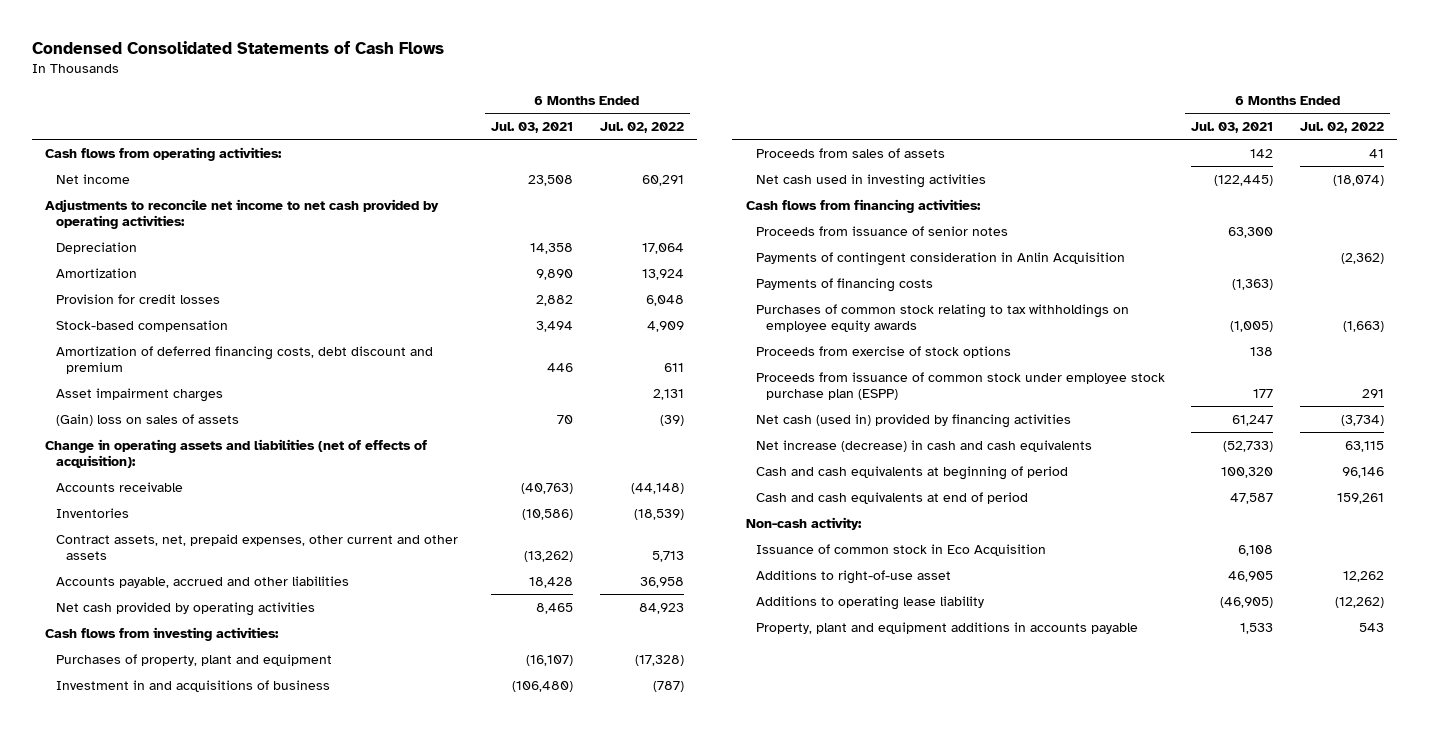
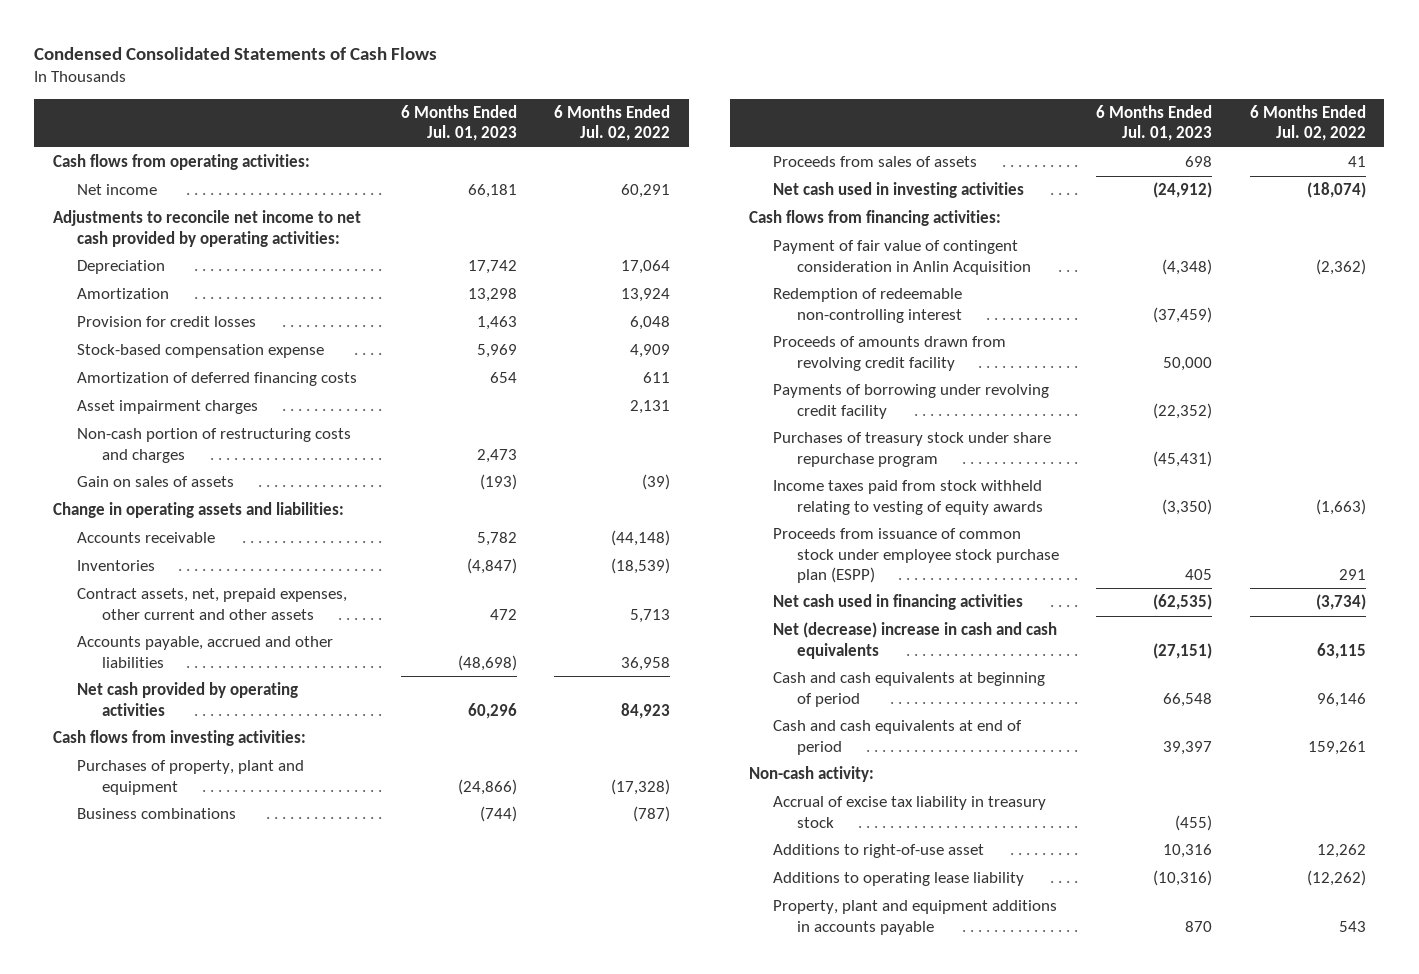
[491,122,574,134] Jul. 03, 2021 -> none
none -> [400,105,517,142] 6 Months Ended Jul. 01, 2023
[55,319,228,332] Stock-based compensation -> [77,344,325,359] Stock-based compensation expense
[55,345,433,375] Amortization of deferred financing costs, debt discount and premium -> [77,372,358,387] Amortization of deferred financing costs
none -> [77,428,352,463] Non-cash portion of restructuring costs and charges
[55,413,239,426] (Gain) loss on sales of assets -> [77,476,235,488] Gain on sales of assets
[45,438,428,469] Change in operating assets and liabilities (net of effects of acquisition): -> [53,502,345,519] Change in operating assets and liabilities:
[55,679,330,692] Investment in and acquisitions of business -> [77,808,237,820] Business combinations
[755,225,1008,236] Proceeds from issuance of senior notes -> none
[755,277,933,292] Payments of financing costs -> none
[755,345,1011,358] Proceeds from exercise of stock options -> none
[755,251,1125,266] Payments of contingent consideration in Anlin Acquisition -> [772,240,1032,275] Payment of fair value of contingent consideration in Anlin Acquisition
none -> [772,288,963,323] Redemption of redeemable non-controlling interest
none -> [772,336,1006,371] Proceeds of amounts drawn from revolving credit facility
none -> [772,384,1049,419] Payments of borrowing under revolving credit facility
none -> [772,432,1051,467] Purchases of treasury stock under share repurchase program
[755,303,1129,333] Purchases of common stock relating to tax withholdings on employee equity awards -> [772,480,1044,515] Income taxes paid from stock withheld relating to vesting of equity awards
[755,413,1071,428] Net cash (used in) provided by financing activities -> [772,594,1023,611] Net cash used in financing activities
[755,439,1092,452] Net increase (decrease) in cash and cash equivalents -> [772,622,1057,659] Net (decrease) increase in cash and cash equivalents
[755,543,1046,556] Issuance of common stock in Eco Acquisition -> none
none -> [772,796,1046,828] Accrual of excise tax liability in treasury stock

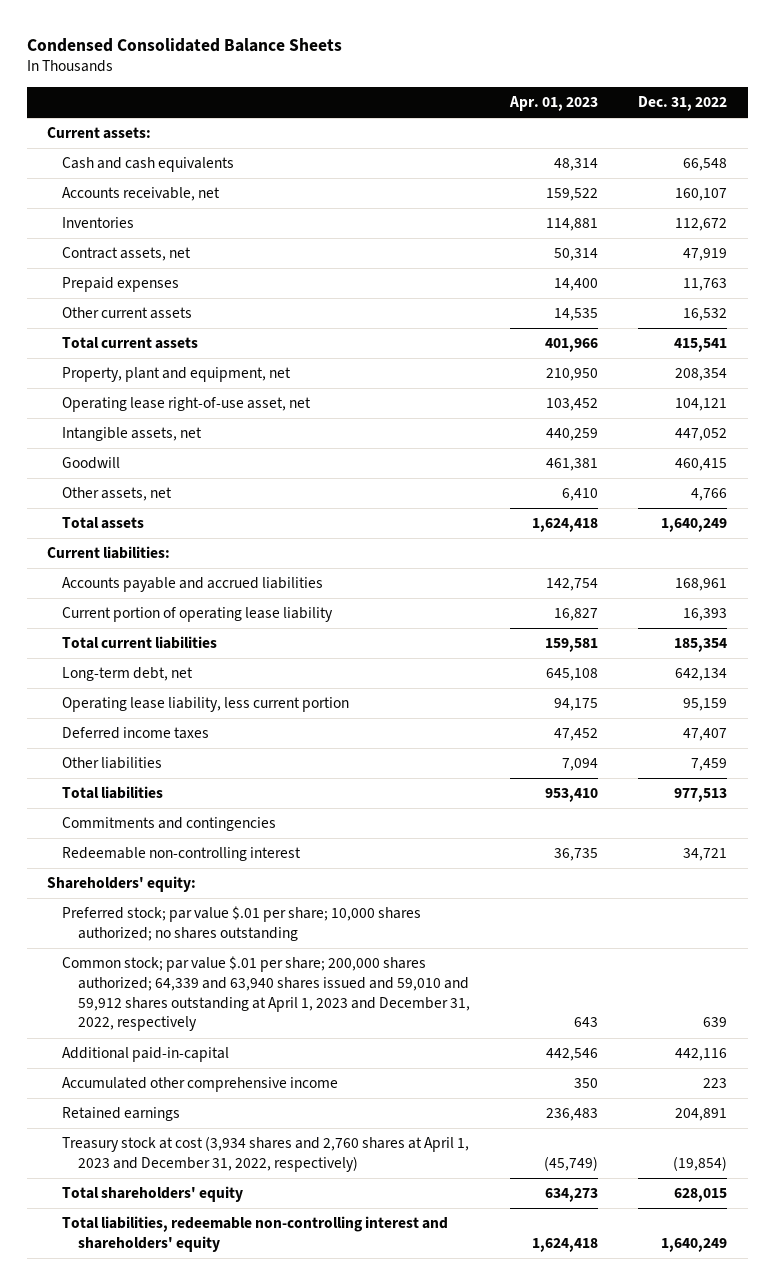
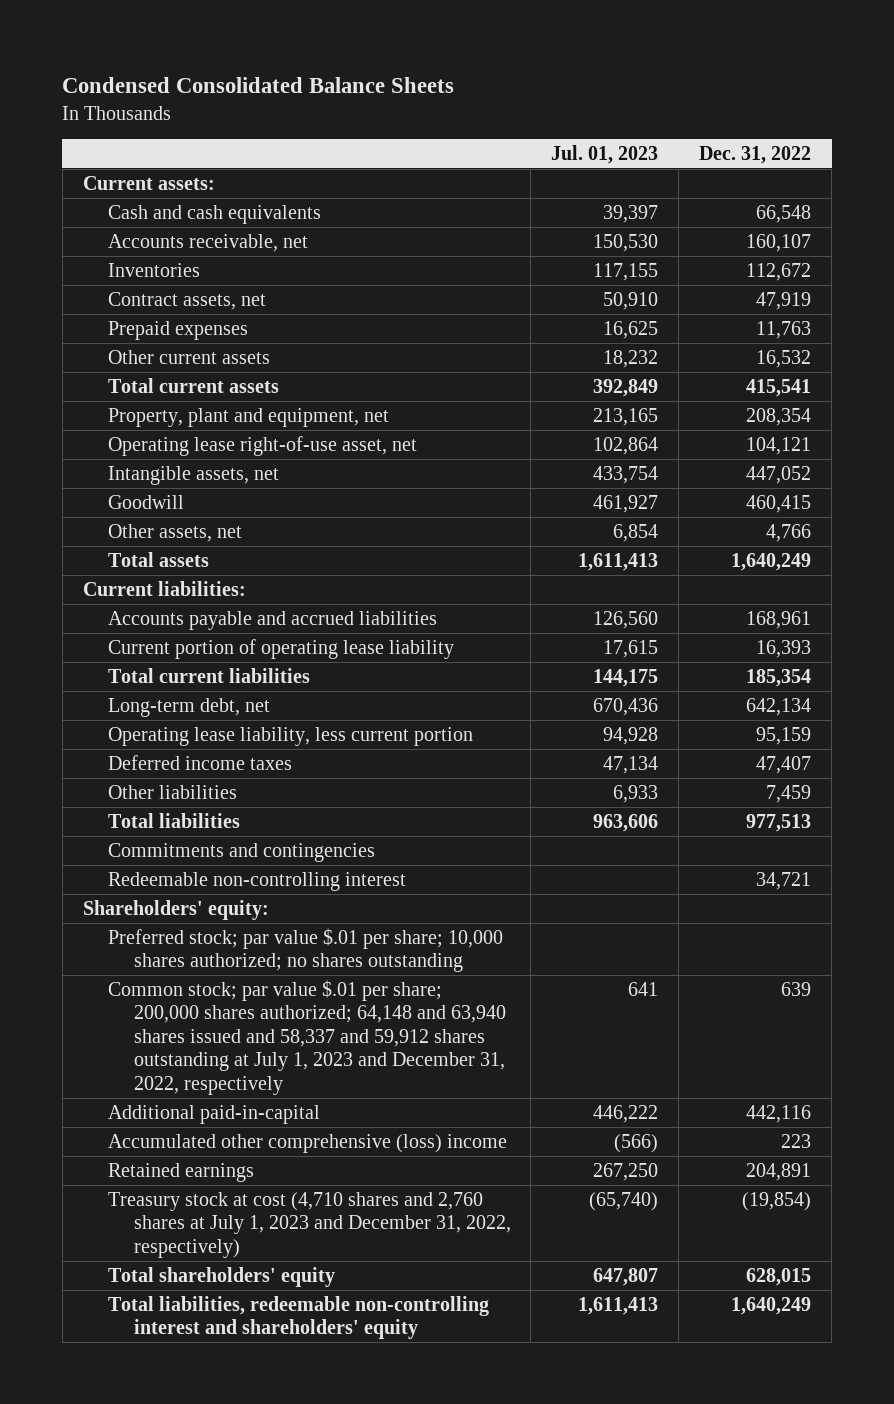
[509,95,599,111] Apr. 01, 2023 -> none
none -> [551,145,659,165] Jul. 01, 2023
[62,956,470,1032] Common stock; par value $.01 per share; 200,000 shares authorized; 64,339 and 63,940 shares issued and 59,010 and 59,912 shares outstanding at April 1, 2023 and December 31, 2022, respectively -> [108,979,506,1095] Common stock; par value $.01 per share; 200,000 shares authorized; 64,148 and 63,940 shares issued and 58,337 and 59,912 shares outstanding at July 1, 2023 and December 31, 2022, respectively
[62,1077,339,1093] Accumulated other comprehensive income -> [108,1133,508,1153] Accumulated other comprehensive (loss) income
[62,1136,470,1172] Treasury stock at cost (3,934 shares and 2,760 shares at April 1, 2023 and December 31, 2022, respectively) -> [108,1191,511,1258] Treasury stock at cost (4,710 shares and 2,760 shares at July 1, 2023 and December 31, 2022, respectively)

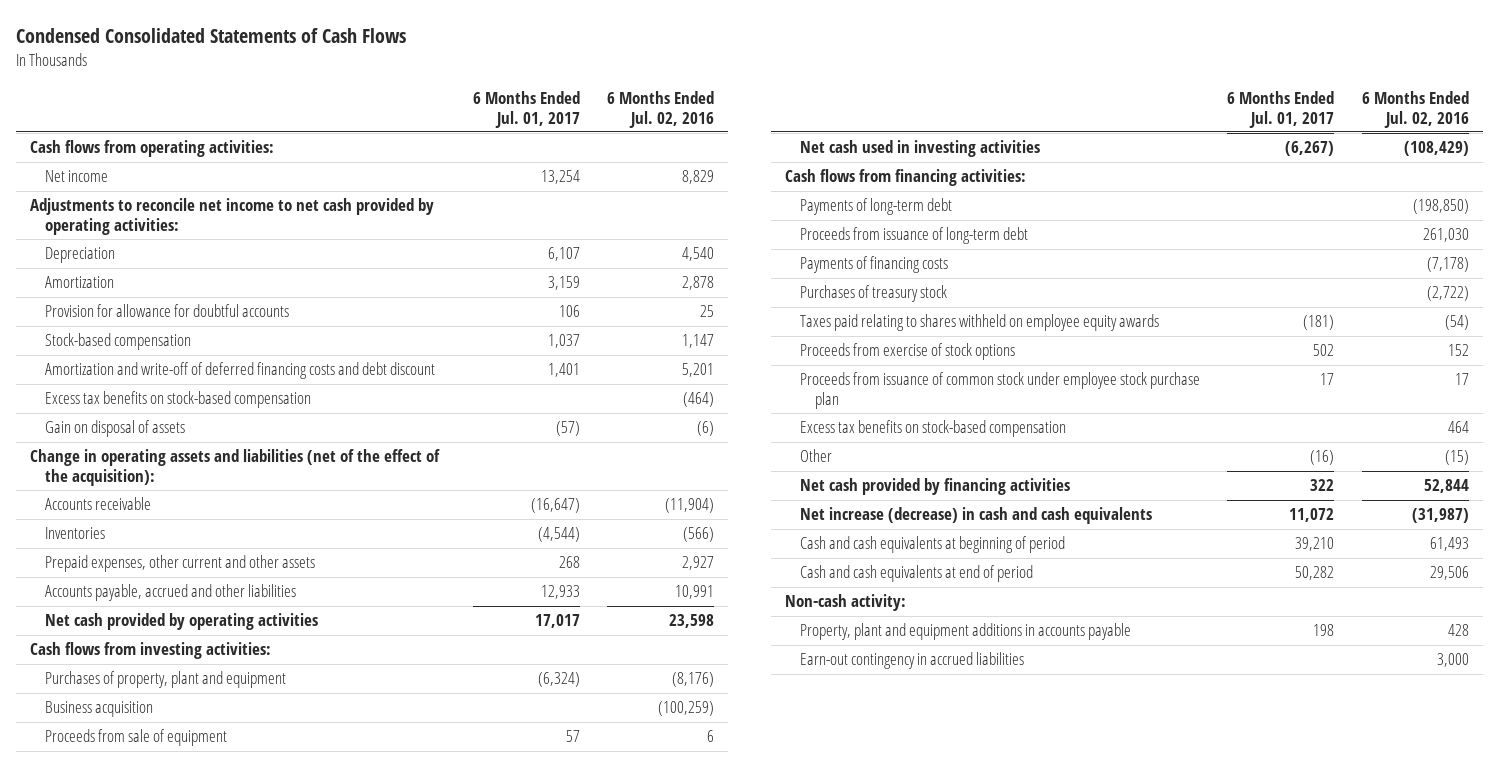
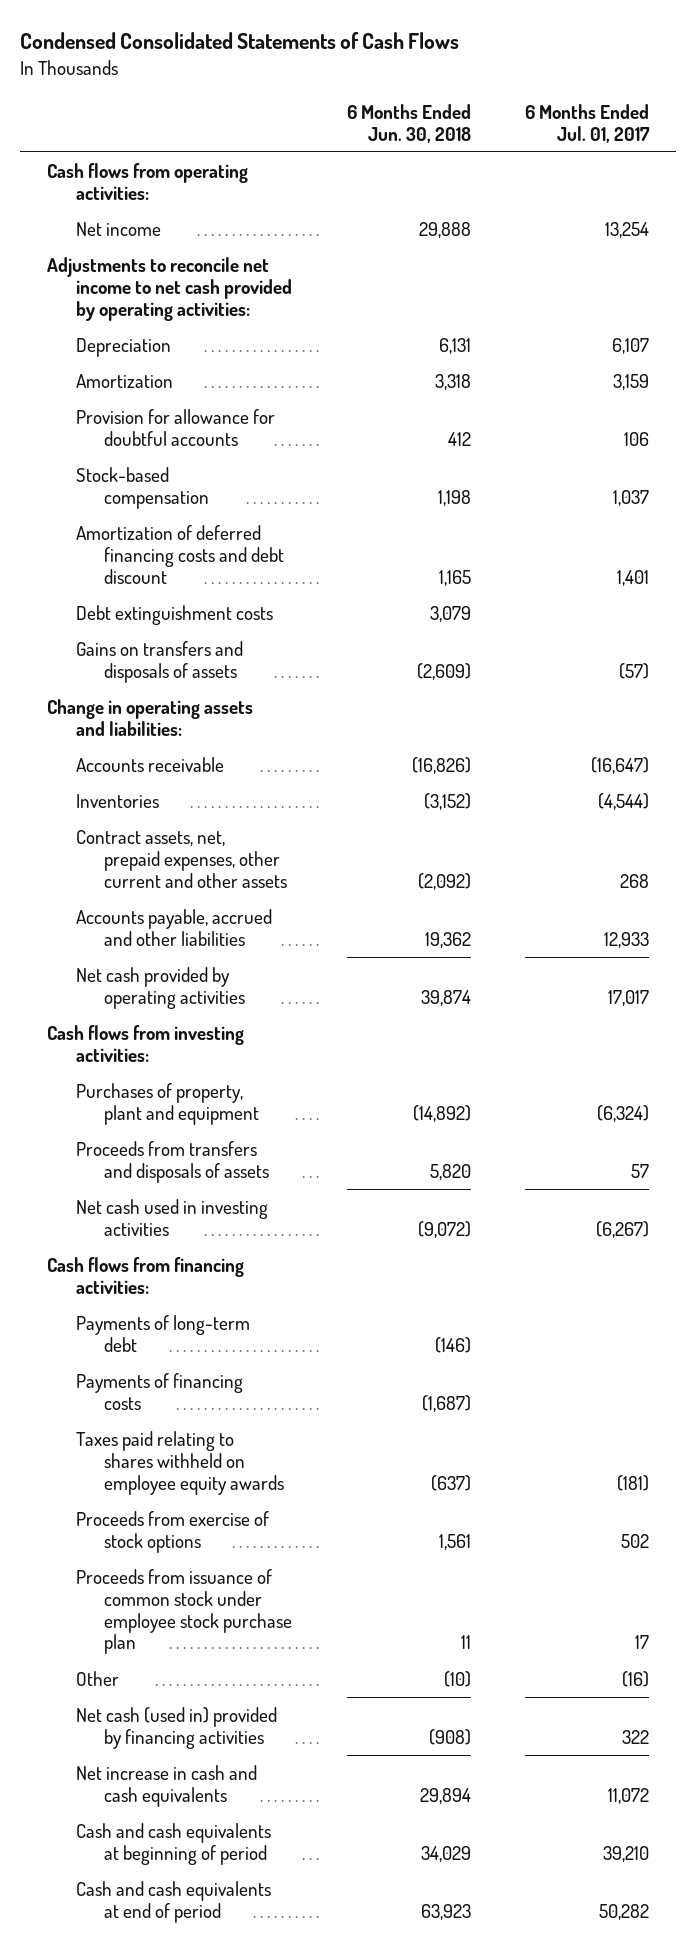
[607,90,715,128] 6 Months Ended Jul. 02, 2016 -> none
none -> [346,103,471,143] 6 Months Ended Jun. 30, 2018
[45,391,312,409] Excess tax benefits on stock-based compensation -> none
[45,362,436,380] Amortization and write-off of deferred financing costs and debt discount -> [75,524,285,584] Amortization of deferred financing costs and debt discount
none -> [75,604,273,625] Debt extinguishment costs
[45,420,186,438] Gain on disposal of assets -> [75,640,243,683] Gains on transfers and disposals of assets
[30,449,441,487] Change in operating assets and liabilities (net of the effect of the acquisition): -> [47,698,254,736] Change in operating assets and liabilities:
[45,555,316,573] Prepaid expenses, other current and other assets -> [75,829,288,888] Contract assets, net, prepaid expenses, other current and other assets
[45,701,154,718] Business acquisition -> none
[45,729,228,747] Proceeds from sale of equipment -> [75,1140,270,1183] Proceeds from transfers and disposals of assets
[799,227,1028,245] Proceeds from issuance of long-term debt -> none
[799,285,947,303] Purchases of treasury stock -> none
[799,420,1066,438] Excess tax benefits on stock-based compensation -> none
[799,478,1070,496] Net cash provided by financing activities -> [75,1706,277,1749] Net cash (used in) provided by financing activities
[799,507,1152,525] Net increase (decrease) in cash and cash equivalents -> [75,1764,257,1807] Net increase in cash and cash equivalents
[784,594,906,612] Non-cash activity: -> none
[799,623,1131,641] Property, plant and equipment additions in accounts payable -> none
[799,652,1024,670] Earn-out contingency in accrued liabilities -> none

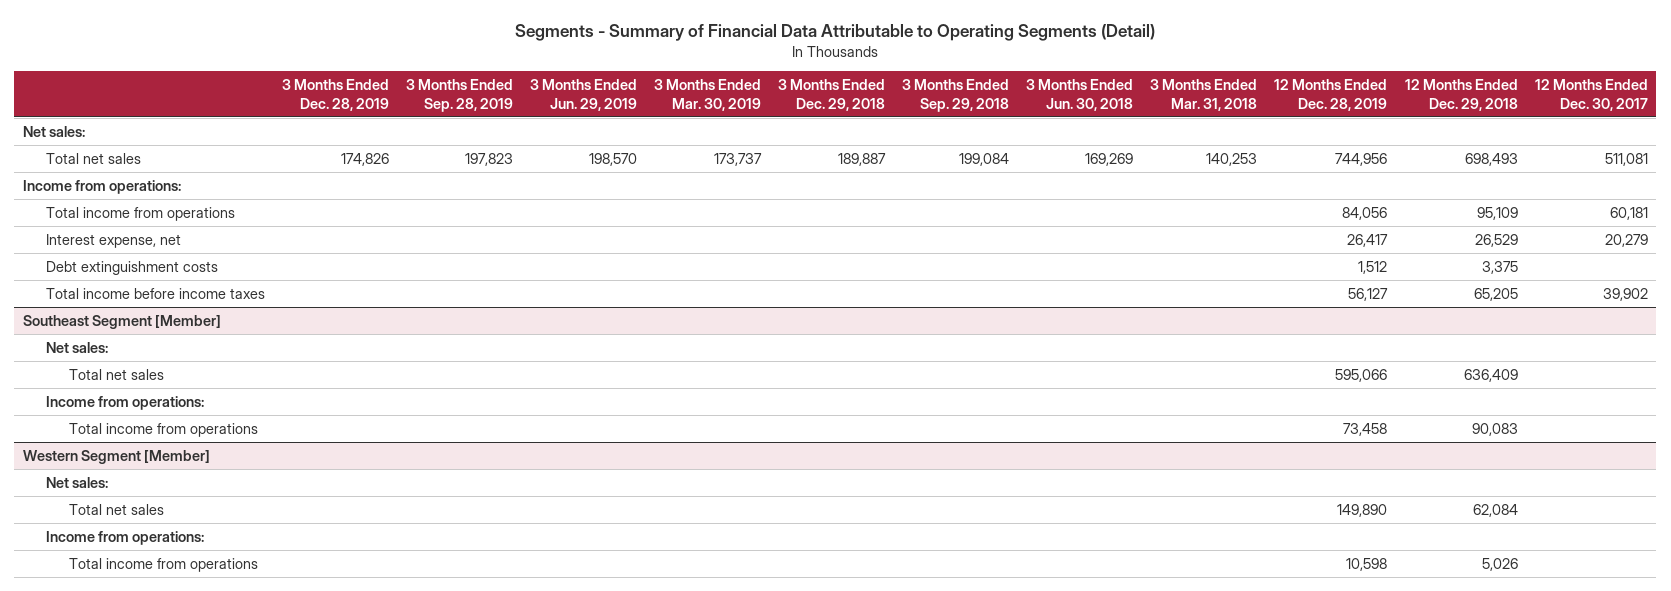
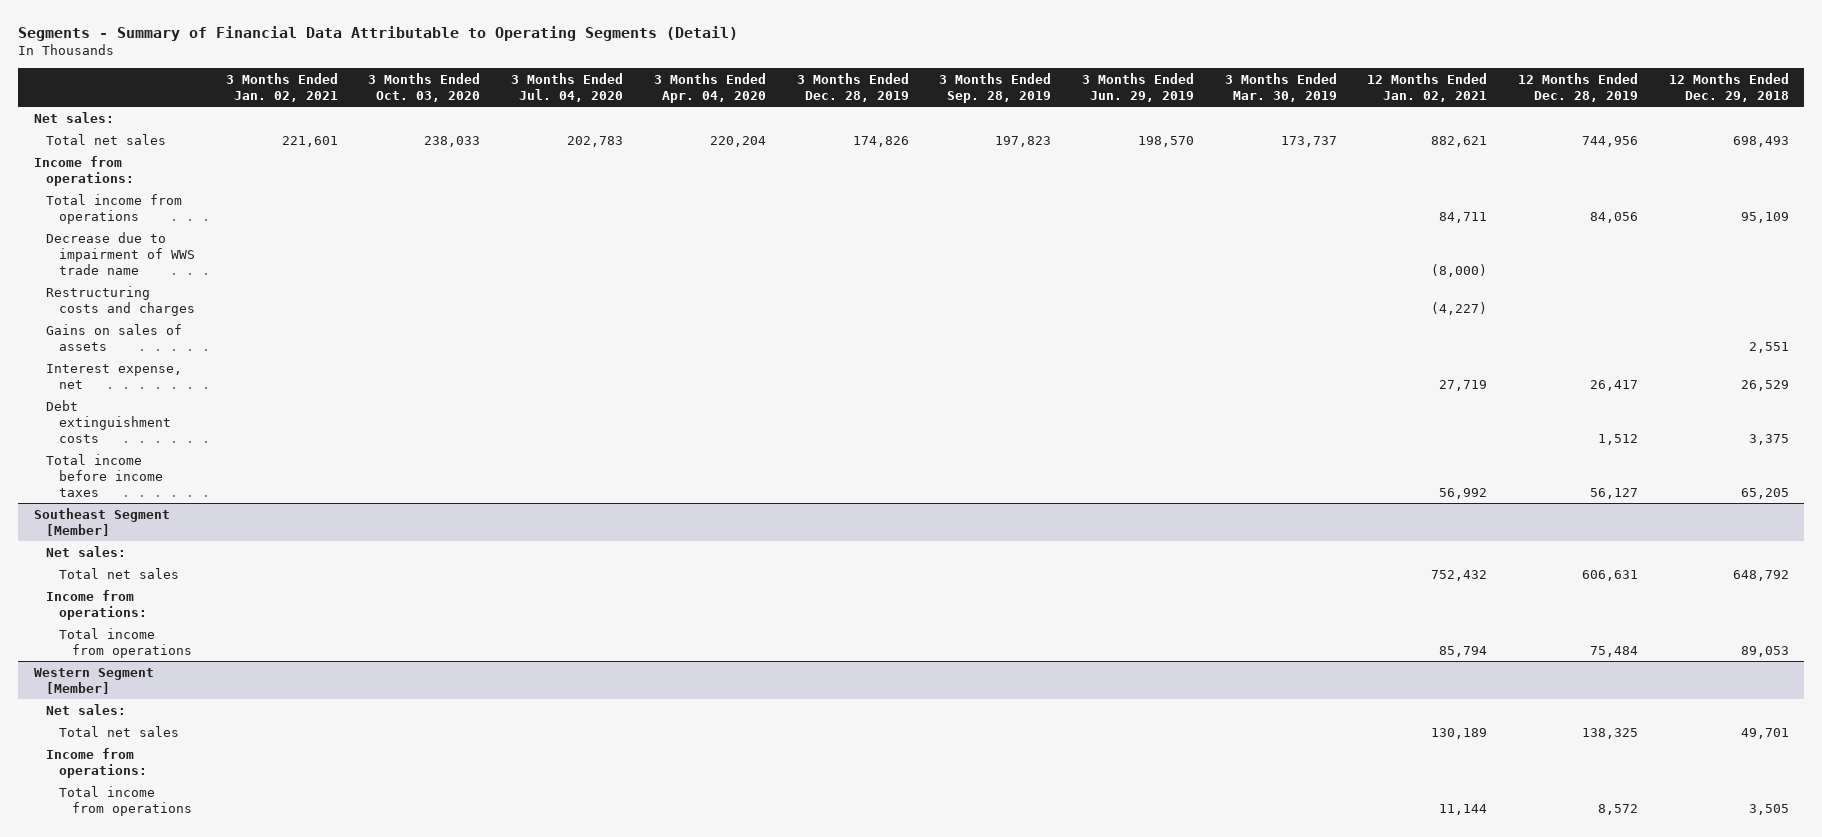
[778,79,886,111] 3 Months Ended Dec. 29, 2018 -> none
[902,79,1010,112] 3 Months Ended Sep. 29, 2018 -> none
[1026,79,1134,111] 3 Months Ended Jun. 30, 2018 -> none
[1150,79,1258,111] 3 Months Ended Mar. 31, 2018 -> none
[1534,79,1648,111] 12 Months Ended Dec. 30, 2017 -> none
none -> [225,72,338,102] 3 Months Ended Jan. 02, 2021
none -> [368,72,481,102] 3 Months Ended Oct. 03, 2020
none -> [511,72,624,102] 3 Months Ended Jul. 04, 2020
none -> [653,72,766,103] 3 Months Ended Apr. 04, 2020
none -> [1367,72,1488,102] 12 Months Ended Jan. 02, 2021
none -> [46,231,196,275] Decrease due to impairment of WWS trade name
none -> [46,285,196,316] Restructuring costs and charges
none -> [46,323,183,351] Gains on sales of assets
[1335,368,1388,382] 595,066 -> [1582,569,1639,581] 606,631
[1463,368,1518,382] 636,409 -> [1732,569,1789,581] 648,792
[1343,422,1388,436] 73,458 -> [1590,645,1639,657] 75,484
[1471,422,1518,436] 90,083 -> [1740,645,1789,657] 89,053
[1337,503,1388,517] 149,890 -> [1582,727,1639,739] 138,325
[1472,503,1518,517] 62,084 -> [1740,727,1789,739] 49,701
[1346,557,1388,571] 10,598 -> [1598,803,1639,815] 8,572
[1481,557,1518,571] 5,026 -> [1748,803,1789,815] 3,505

